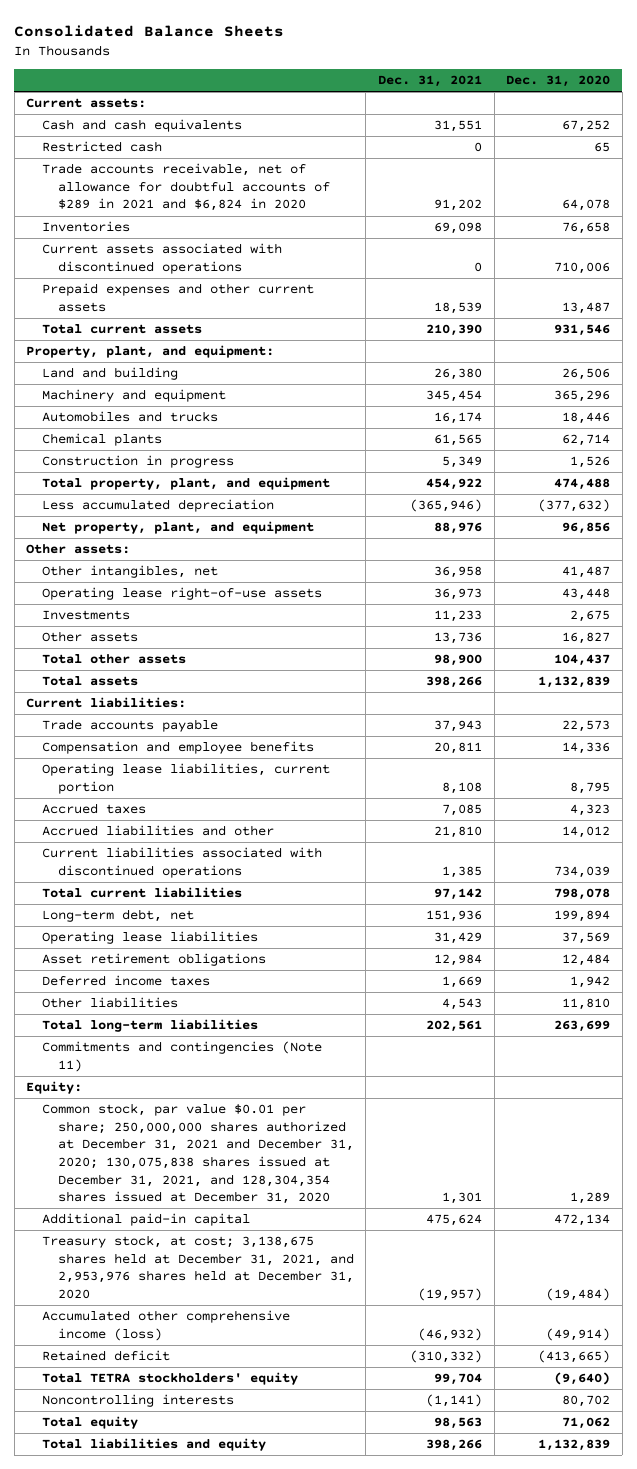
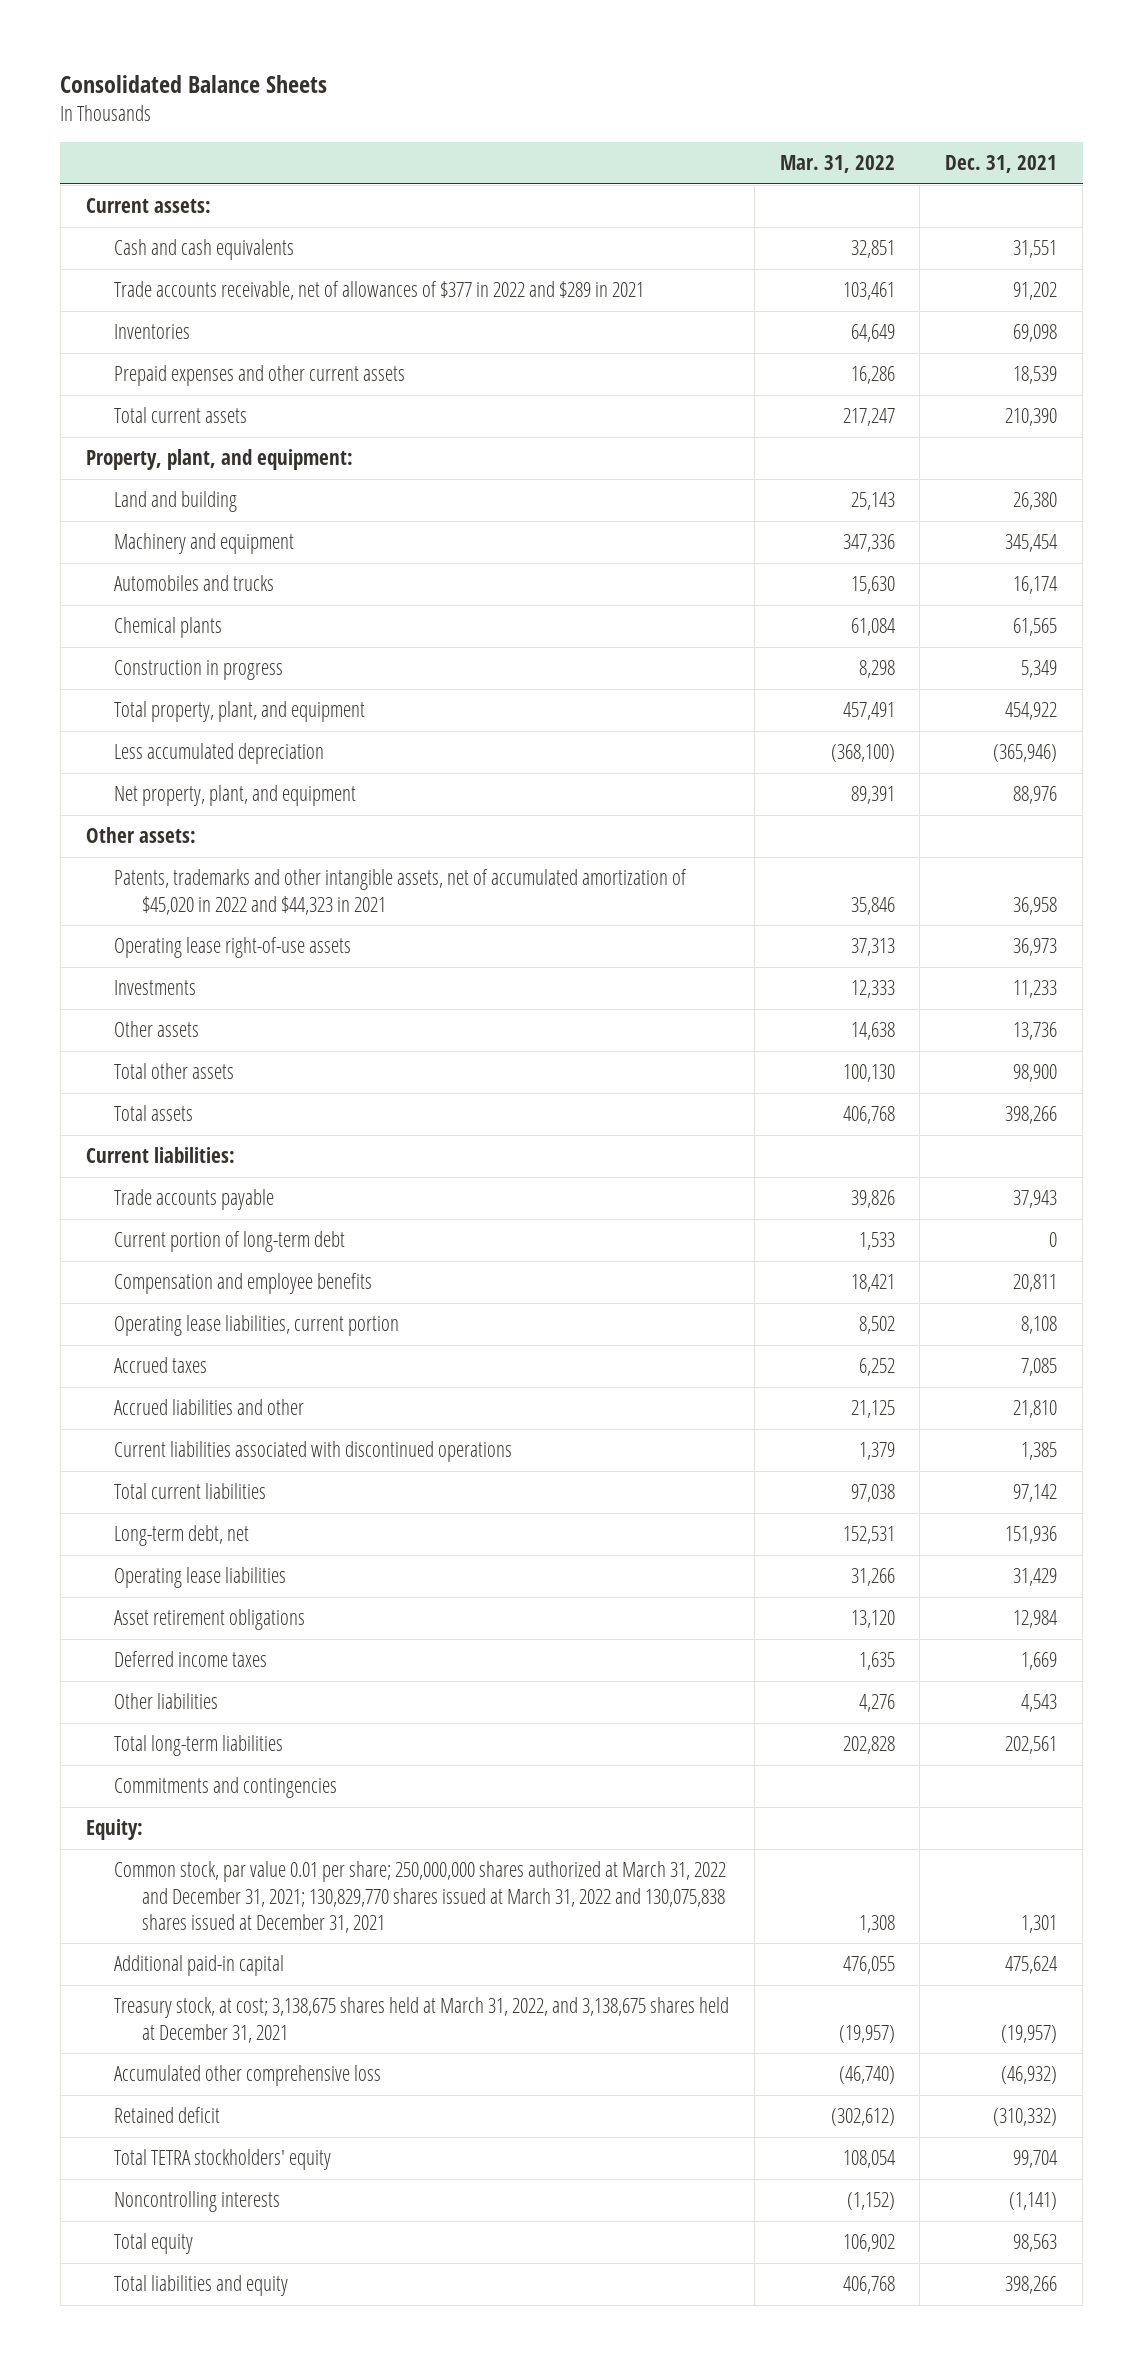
[506,75,611,88] Dec. 31, 2020 -> none
none -> [779,155,895,174] Mar. 31, 2022
[42,141,163,153] Restricted cash -> none
[42,163,330,212] Trade accounts receivable, net of allowance for doubtful accounts of $289 in 2021 and $6,824 in 2020 -> [114,281,645,301] Trade accounts receivable, net of allowances of $377 in 2022 and $289 in 2021
[42,243,283,274] Current assets associated with discontinued operations -> none
[42,565,219,579] Other intangibles, net -> [114,869,688,915] Patents, trademarks and other intangible assets, net of accumulated amortization of $45,020 in 2022 and $44,323 in 2021
none -> [114,1231,346,1253] Current portion of long-term debt
[42,1041,323,1072] Commitments and contingencies (Note 11) -> [114,1777,338,1799] Commitments and contingencies
[42,1103,354,1205] Common stock, par value $0.01 per share; 250,000,000 shares authorized at December 31, 2021 and December 31, 2020; 130,075,838 shares issued at December 31, 2021, and 128,304,354 shares issued at December 31, 2020 -> [114,1861,727,1933] Common stock, par value 0.01 per share; 250,000,000 shares authorized at March 31, 2022 and December 31, 2021; 130,829,770 shares issued at March 31, 2022 and 130,075,838 shares issued at December 31, 2021
[42,1235,354,1300] Treasury stock, at cost; 3,138,675 shares held at December 31, 2021, and 2,953,976 shares held at December 31, 2020 -> [114,1997,730,2043] Treasury stock, at cost; 3,138,675 shares held at March 31, 2022, and 3,138,675 shares held at December 31, 2021
[42,1310,291,1341] Accumulated other comprehensive income (loss) -> [114,2065,382,2087] Accumulated other comprehensive loss

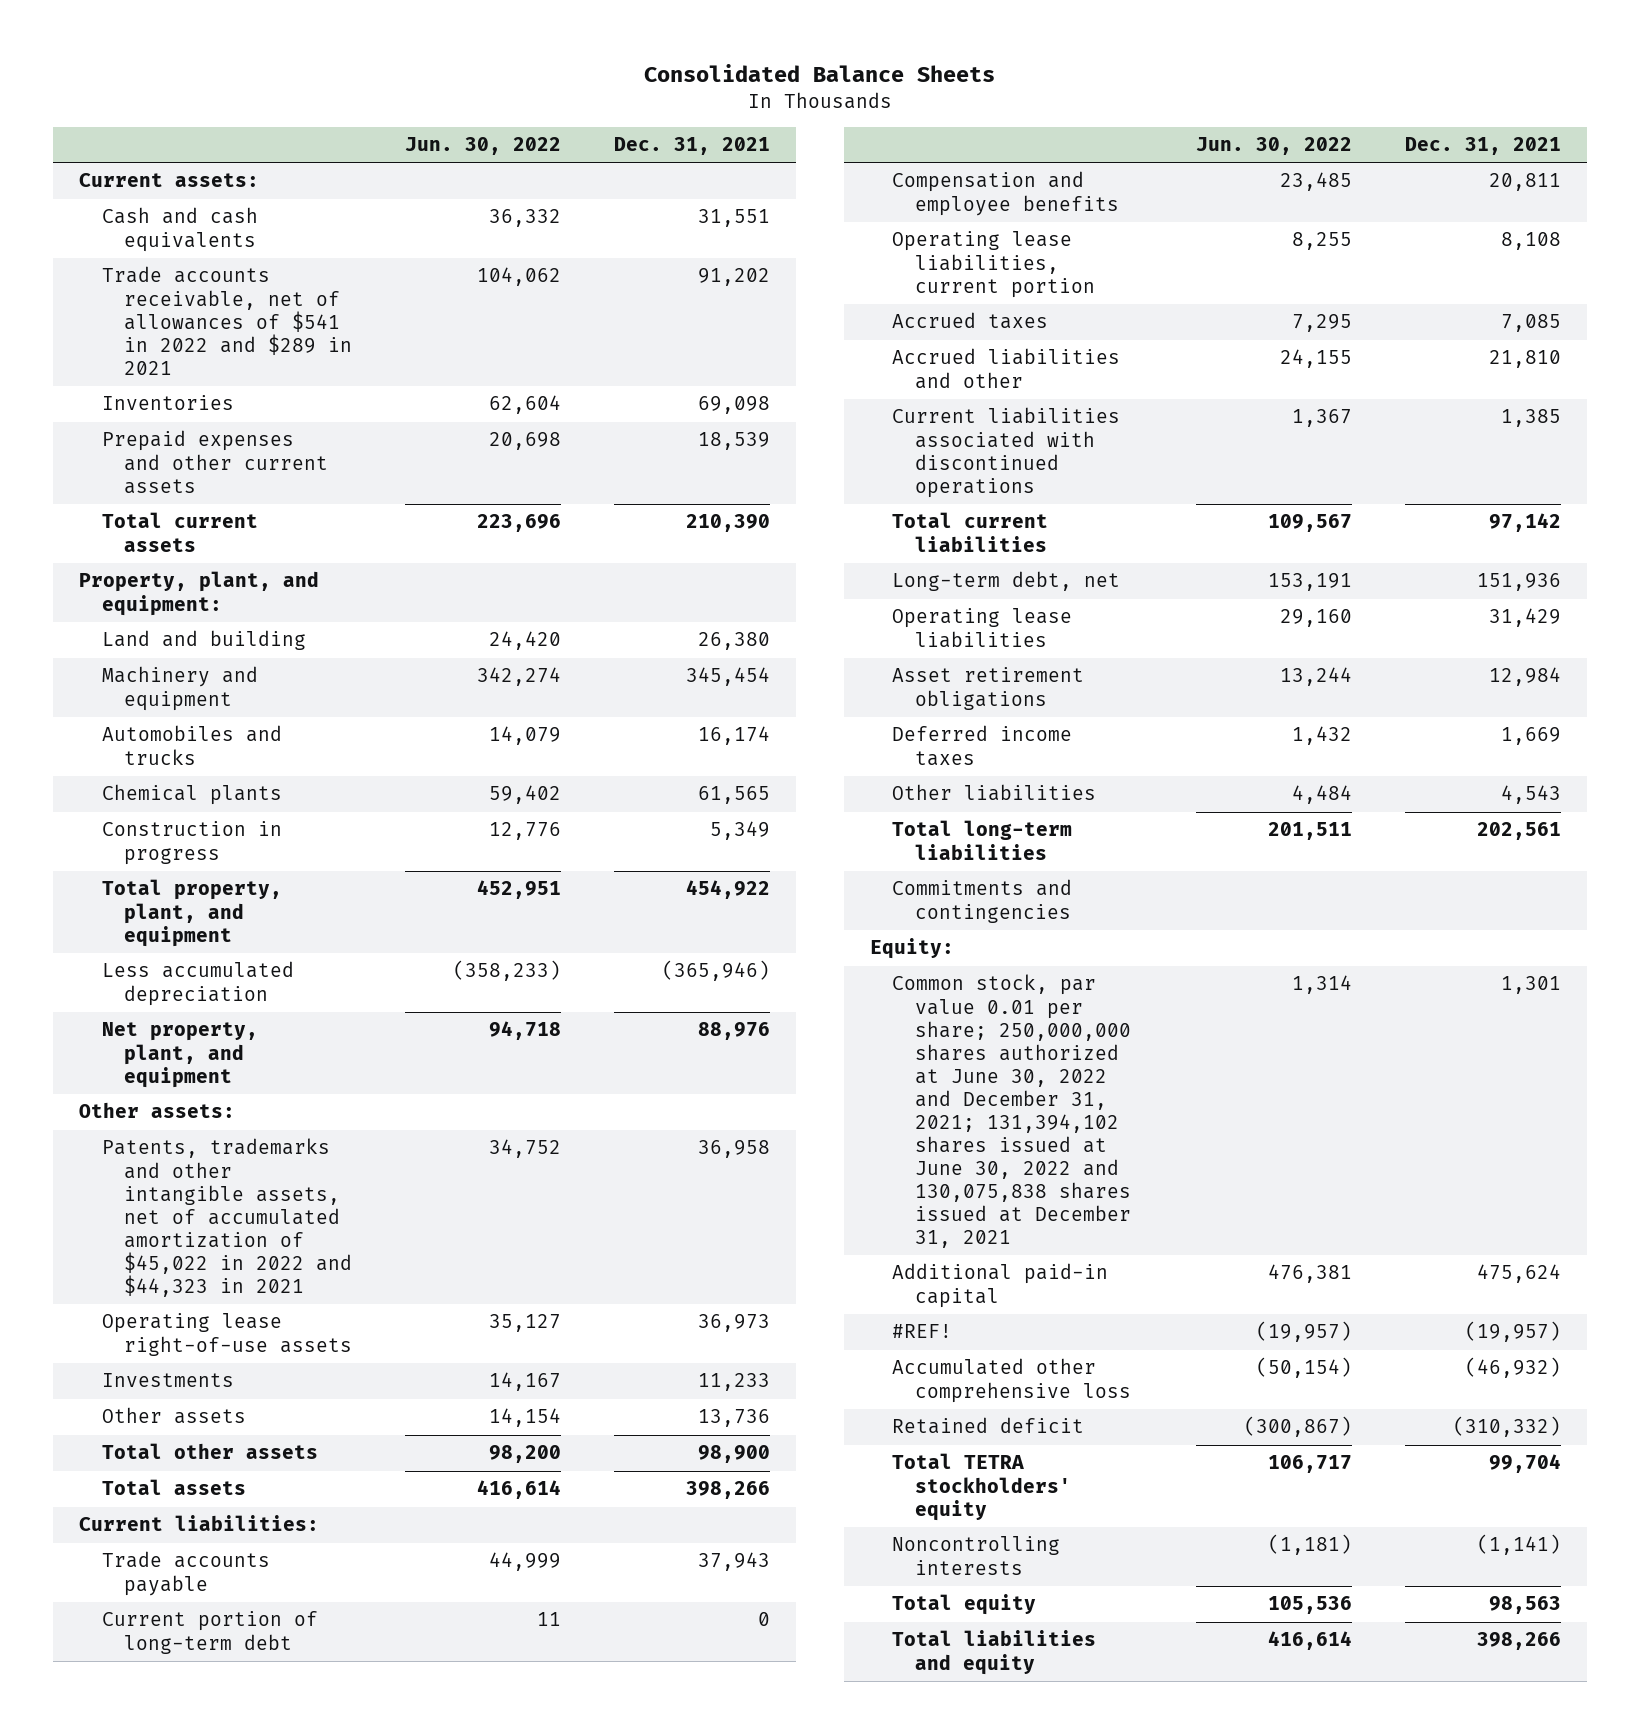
[779,155,895,174] Mar. 31, 2022 -> none
none -> [405,137,562,156] Jun. 30, 2022
[114,281,645,301] Trade accounts receivable, net of allowances of $377 in 2022 and $289 in 2021 -> [101,266,353,375] Trade accounts receivable, net of allowances of $541 in 2022 and $289 in 2021
[114,869,688,915] Patents, trademarks and other intangible assets, net of accumulated amortization of $45,020 in 2022 and $44,323 in 2021 -> [101,1138,353,1297] Patents, trademarks and other intangible assets, net of accumulated amortization of $45,022 in 2022 and $44,323 in 2021
[114,1861,727,1933] Common stock, par value 0.01 per share; 250,000,000 shares authorized at March 31, 2022 and December 31, 2021; 130,829,770 shares issued at March 31, 2022 and 130,075,838 shares issued at December 31, 2021 -> [892,974,1131,1248] Common stock, par value 0.01 per share; 250,000,000 shares authorized at June 30, 2022 and December 31, 2021; 131,394,102 shares issued at June 30, 2022 and 130,075,838 shares issued at December 31, 2021
[114,1997,730,2043] Treasury stock, at cost; 3,138,675 shares held at March 31, 2022, and 3,138,675 shares held at December 31, 2021 -> [892,1324,953,1339] #REF!

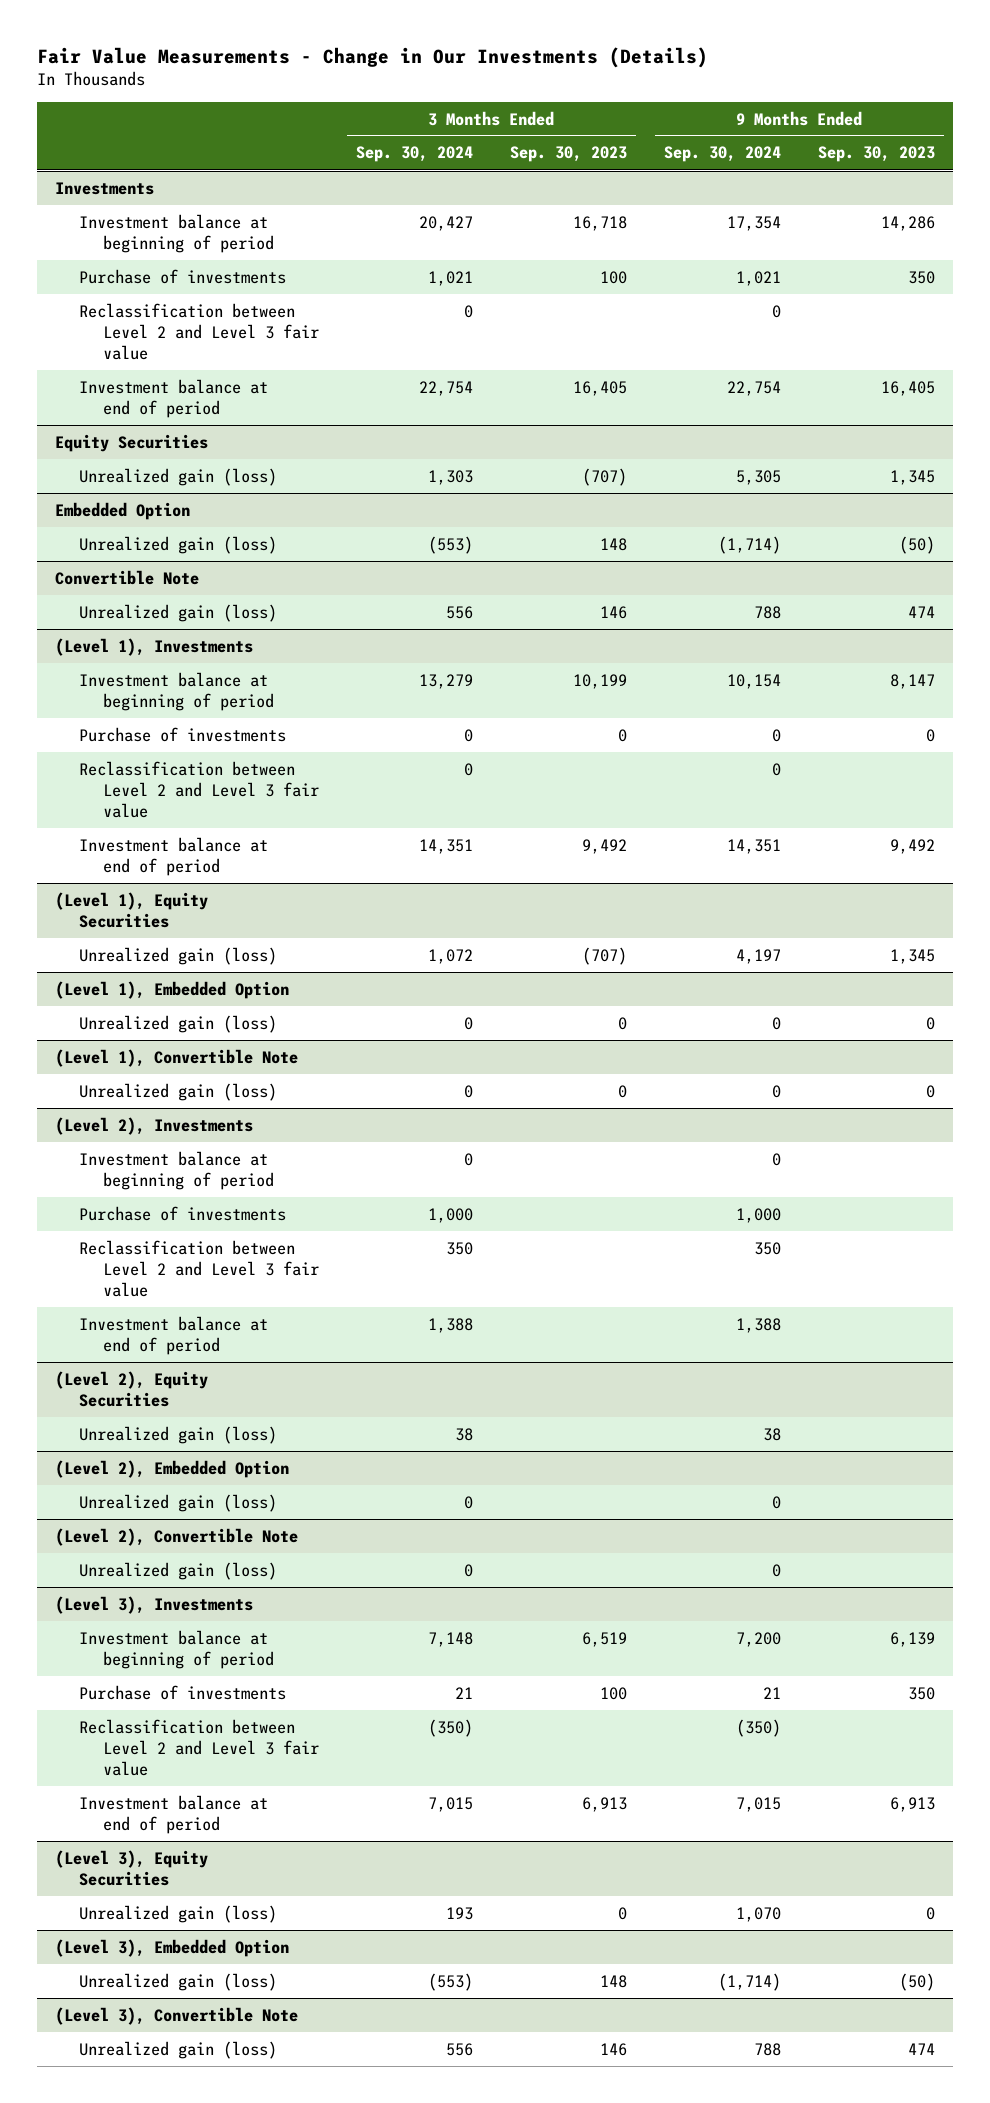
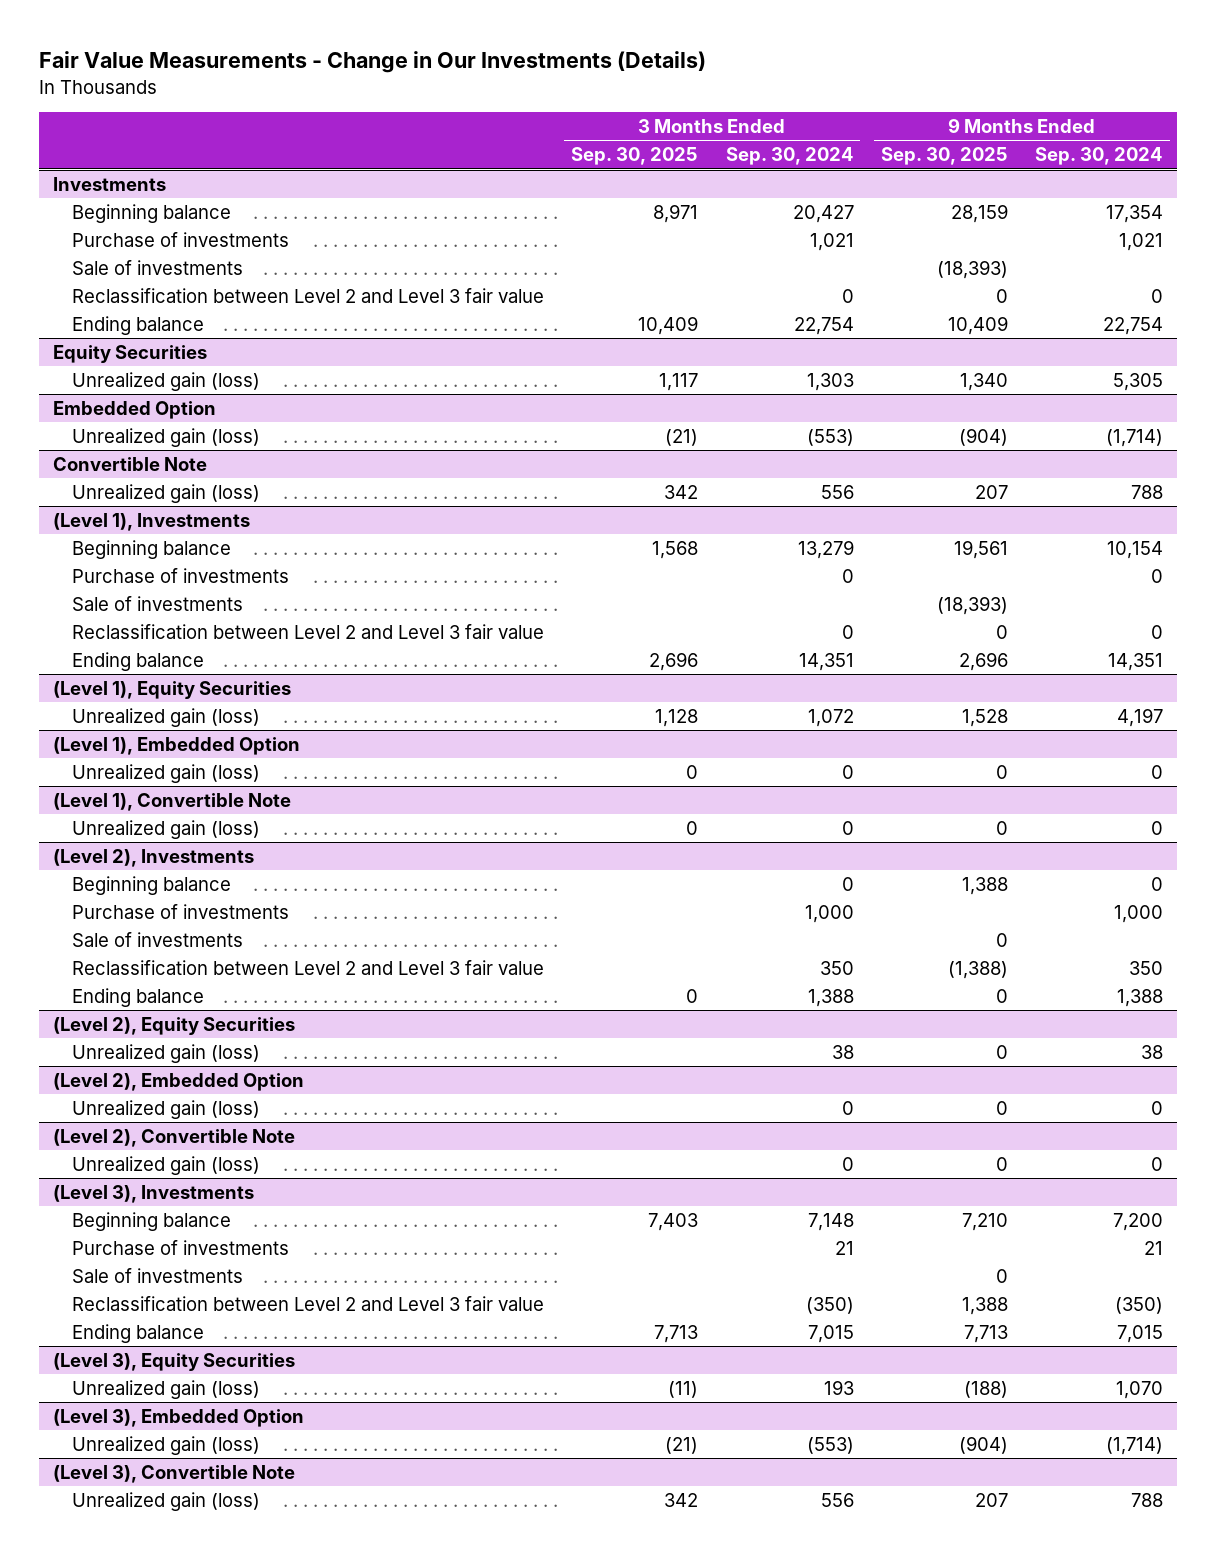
[509,146,627,163] Sep. 30, 2023 -> none
[817,146,935,163] Sep. 30, 2023 -> none
none -> [571,147,699,166] Sep. 30, 2025
none -> [880,147,1008,166] Sep. 30, 2025
[79,213,274,254] Investment balance at beginning of period -> [71,203,231,223] Beginning balance
none -> [71,259,243,275] Sale of investments
[79,378,269,419] Investment balance at end of period -> [71,315,204,335] Ending balance
[79,671,274,712] Investment balance at beginning of period -> [71,539,231,559] Beginning balance
none -> [71,595,243,611] Sale of investments
[79,836,269,877] Investment balance at end of period -> [71,651,204,671] Ending balance
[79,1150,274,1191] Investment balance at beginning of period -> [71,875,231,895] Beginning balance
none -> [71,931,243,947] Sale of investments
[79,1315,269,1356] Investment balance at end of period -> [71,987,204,1007] Ending balance
[79,1629,274,1670] Investment balance at beginning of period -> [71,1211,231,1231] Beginning balance
none -> [71,1267,243,1283] Sale of investments
[79,1794,269,1835] Investment balance at end of period -> [71,1323,204,1343] Ending balance

